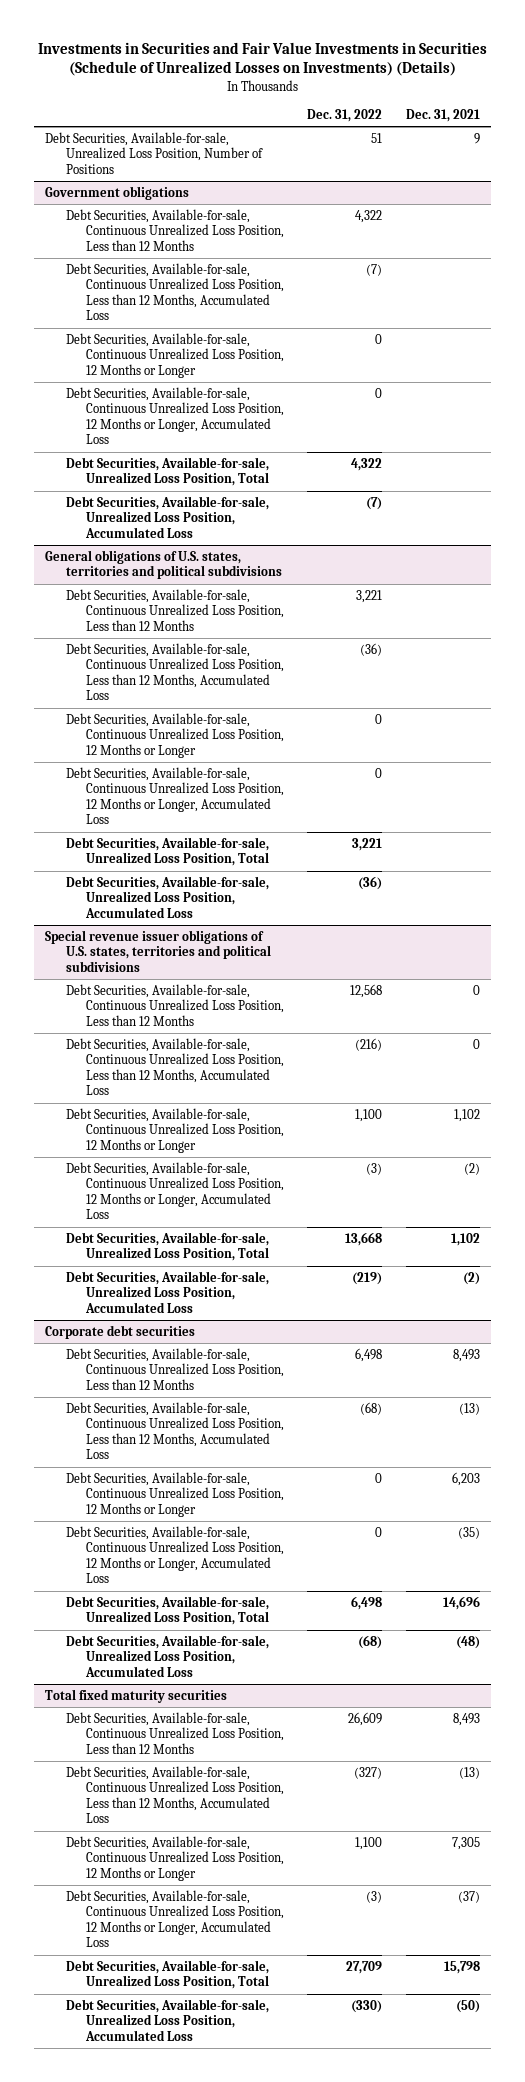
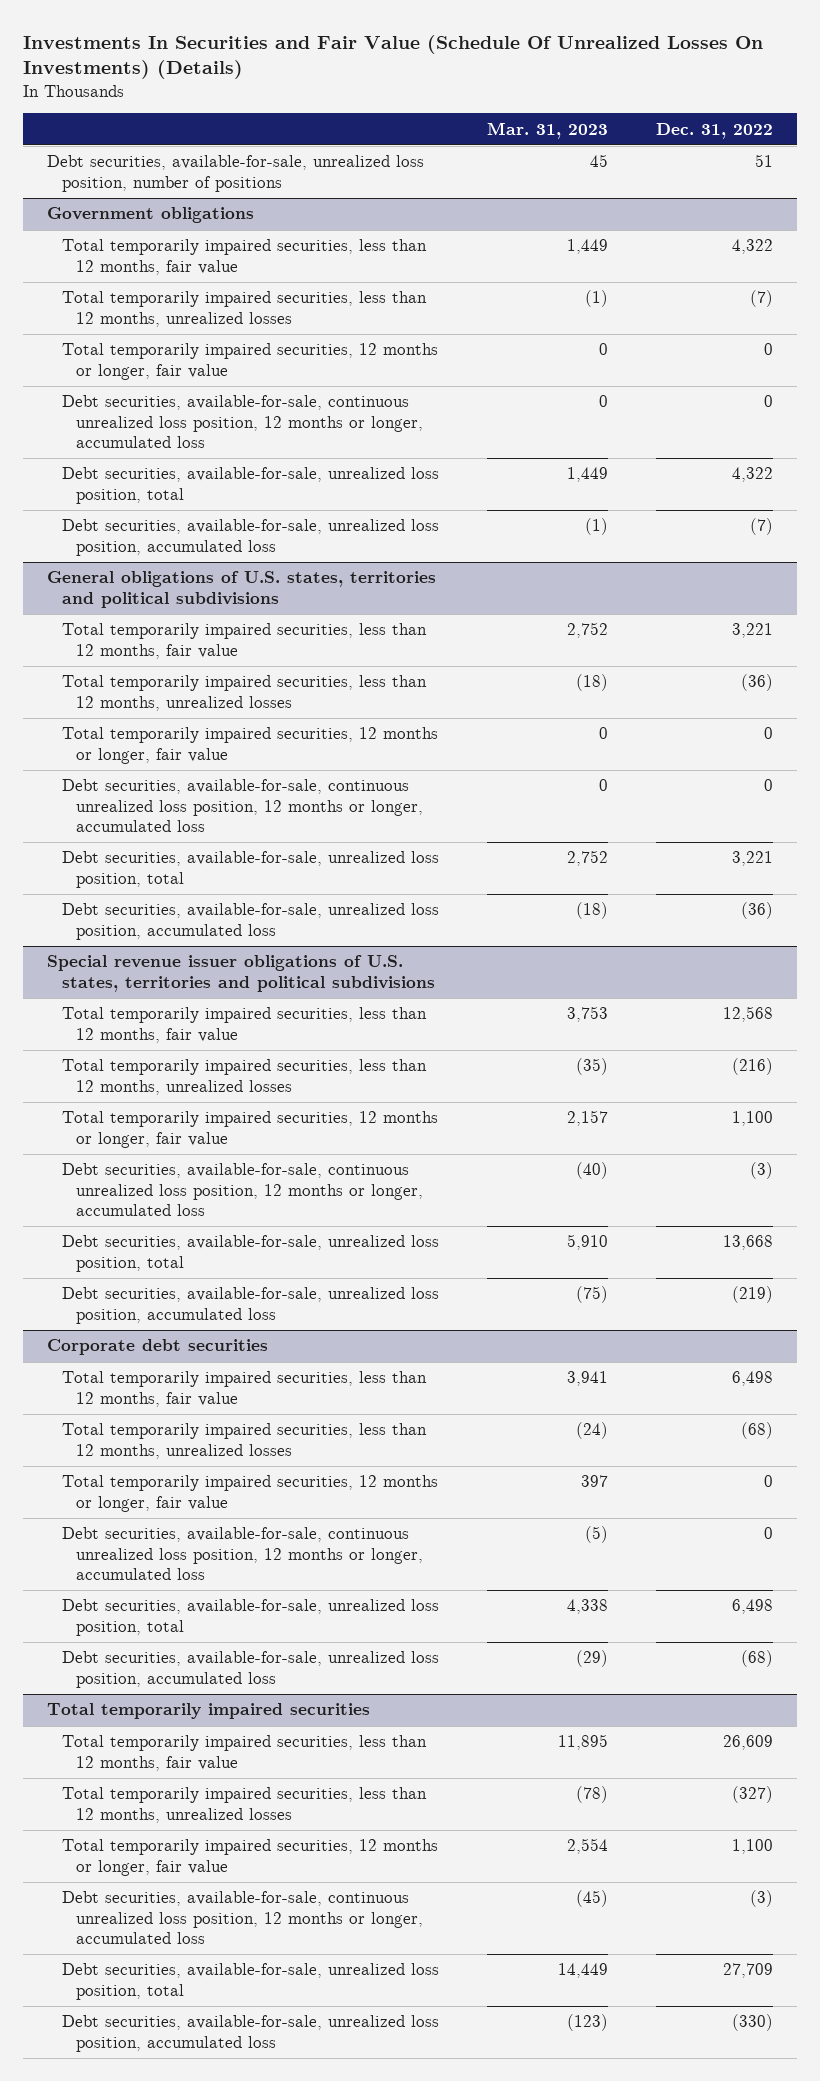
[37,41,487,77] Investments in Securities and Fair Value Investments in Securities (Schedule of Unrealized Losses on Investments) (Details) -> [23,34,764,80] Investments In Securities and Fair Value (Schedule Of Unrealized Losses On Investments) (Details)
[405,109,480,123] Dec. 31, 2021 -> none
none -> [486,121,608,139] Mar. 31, 2023
[45,131,263,174] Debt Securities, Available-for-sale, Unrealized Loss Position, Number of Positions -> [47,155,425,192] Debt securities, available-for-sale, unrealized loss position, number of positions
[65,208,284,251] Debt Securities, Available-for-sale, Continuous Unrealized Loss Position, Less than 12 Months -> [61,239,427,275] Total temporarily impaired securities, less than 12 months, fair value
[65,262,284,321] Debt Securities, Available-for-sale, Continuous Unrealized Loss Position, Less than 12 Months, Accumulated Loss -> [61,291,427,327] Total temporarily impaired securities, less than 12 months, unrealized losses
[65,332,284,378] Debt Securities, Available-for-sale, Continuous Unrealized Loss Position, 12 Months or Longer -> [61,343,438,380] Total temporarily impaired securities, 12 months or longer, fair value
[65,386,284,445] Debt Securities, Available-for-sale, Continuous Unrealized Loss Position, 12 Months or Longer, Accumulated Loss -> [61,395,424,448] Debt securities, available-for-sale, continuous unrealized loss position, 12 months or longer, accumulated loss
[65,456,269,487] Debt Securities, Available-for-sale, Unrealized Loss Position, Total -> [61,467,439,504] Debt securities, available-for-sale, unrealized loss position, total
[65,495,269,538] Debt Securities, Available-for-sale, Unrealized Loss Position, Accumulated Loss -> [61,519,439,556] Debt securities, available-for-sale, unrealized loss position, accumulated loss
[65,588,284,631] Debt Securities, Available-for-sale, Continuous Unrealized Loss Position, Less than 12 Months -> [61,623,427,659] Total temporarily impaired securities, less than 12 months, fair value
[65,642,284,701] Debt Securities, Available-for-sale, Continuous Unrealized Loss Position, Less than 12 Months, Accumulated Loss -> [61,675,427,711] Total temporarily impaired securities, less than 12 months, unrealized losses
[65,712,284,758] Debt Securities, Available-for-sale, Continuous Unrealized Loss Position, 12 Months or Longer -> [61,727,438,764] Total temporarily impaired securities, 12 months or longer, fair value
[65,766,284,825] Debt Securities, Available-for-sale, Continuous Unrealized Loss Position, 12 Months or Longer, Accumulated Loss -> [61,779,424,832] Debt securities, available-for-sale, continuous unrealized loss position, 12 months or longer, accumulated loss
[65,836,269,867] Debt Securities, Available-for-sale, Unrealized Loss Position, Total -> [61,851,439,888] Debt securities, available-for-sale, unrealized loss position, total
[65,875,269,918] Debt Securities, Available-for-sale, Unrealized Loss Position, Accumulated Loss -> [61,903,439,940] Debt securities, available-for-sale, unrealized loss position, accumulated loss
[65,983,284,1026] Debt Securities, Available-for-sale, Continuous Unrealized Loss Position, Less than 12 Months -> [61,1007,427,1043] Total temporarily impaired securities, less than 12 months, fair value
[65,1037,284,1096] Debt Securities, Available-for-sale, Continuous Unrealized Loss Position, Less than 12 Months, Accumulated Loss -> [61,1059,427,1095] Total temporarily impaired securities, less than 12 months, unrealized losses
[65,1107,284,1153] Debt Securities, Available-for-sale, Continuous Unrealized Loss Position, 12 Months or Longer -> [61,1111,438,1148] Total temporarily impaired securities, 12 months or longer, fair value
[65,1161,284,1220] Debt Securities, Available-for-sale, Continuous Unrealized Loss Position, 12 Months or Longer, Accumulated Loss -> [61,1163,424,1216] Debt securities, available-for-sale, continuous unrealized loss position, 12 months or longer, accumulated loss
[65,1231,269,1262] Debt Securities, Available-for-sale, Unrealized Loss Position, Total -> [61,1235,439,1272] Debt securities, available-for-sale, unrealized loss position, total
[65,1270,269,1313] Debt Securities, Available-for-sale, Unrealized Loss Position, Accumulated Loss -> [61,1287,439,1324] Debt securities, available-for-sale, unrealized loss position, accumulated loss
[65,1347,284,1390] Debt Securities, Available-for-sale, Continuous Unrealized Loss Position, Less than 12 Months -> [61,1371,427,1407] Total temporarily impaired securities, less than 12 months, fair value
[65,1401,284,1460] Debt Securities, Available-for-sale, Continuous Unrealized Loss Position, Less than 12 Months, Accumulated Loss -> [61,1423,427,1459] Total temporarily impaired securities, less than 12 months, unrealized losses
[65,1471,284,1517] Debt Securities, Available-for-sale, Continuous Unrealized Loss Position, 12 Months or Longer -> [61,1475,438,1512] Total temporarily impaired securities, 12 months or longer, fair value
[65,1525,284,1584] Debt Securities, Available-for-sale, Continuous Unrealized Loss Position, 12 Months or Longer, Accumulated Loss -> [61,1527,424,1580] Debt securities, available-for-sale, continuous unrealized loss position, 12 months or longer, accumulated loss
[65,1595,269,1626] Debt Securities, Available-for-sale, Unrealized Loss Position, Total -> [61,1599,439,1636] Debt securities, available-for-sale, unrealized loss position, total
[65,1634,269,1677] Debt Securities, Available-for-sale, Unrealized Loss Position, Accumulated Loss -> [61,1651,439,1688] Debt securities, available-for-sale, unrealized loss position, accumulated loss
[45,1688,228,1703] Total fixed maturity securities -> [47,1703,371,1720] Total temporarily impaired securities
[65,1711,284,1754] Debt Securities, Available-for-sale, Continuous Unrealized Loss Position, Less than 12 Months -> [61,1735,427,1771] Total temporarily impaired securities, less than 12 months, fair value
[65,1765,284,1824] Debt Securities, Available-for-sale, Continuous Unrealized Loss Position, Less than 12 Months, Accumulated Loss -> [61,1787,427,1823] Total temporarily impaired securities, less than 12 months, unrealized losses
[65,1835,284,1881] Debt Securities, Available-for-sale, Continuous Unrealized Loss Position, 12 Months or Longer -> [61,1839,438,1876] Total temporarily impaired securities, 12 months or longer, fair value
[65,1889,284,1948] Debt Securities, Available-for-sale, Continuous Unrealized Loss Position, 12 Months or Longer, Accumulated Loss -> [61,1891,424,1944] Debt securities, available-for-sale, continuous unrealized loss position, 12 months or longer, accumulated loss
[65,1959,269,1990] Debt Securities, Available-for-sale, Unrealized Loss Position, Total -> [61,1963,439,2000] Debt securities, available-for-sale, unrealized loss position, total
[65,1998,269,2041] Debt Securities, Available-for-sale, Unrealized Loss Position, Accumulated Loss -> [61,2015,439,2052] Debt securities, available-for-sale, unrealized loss position, accumulated loss

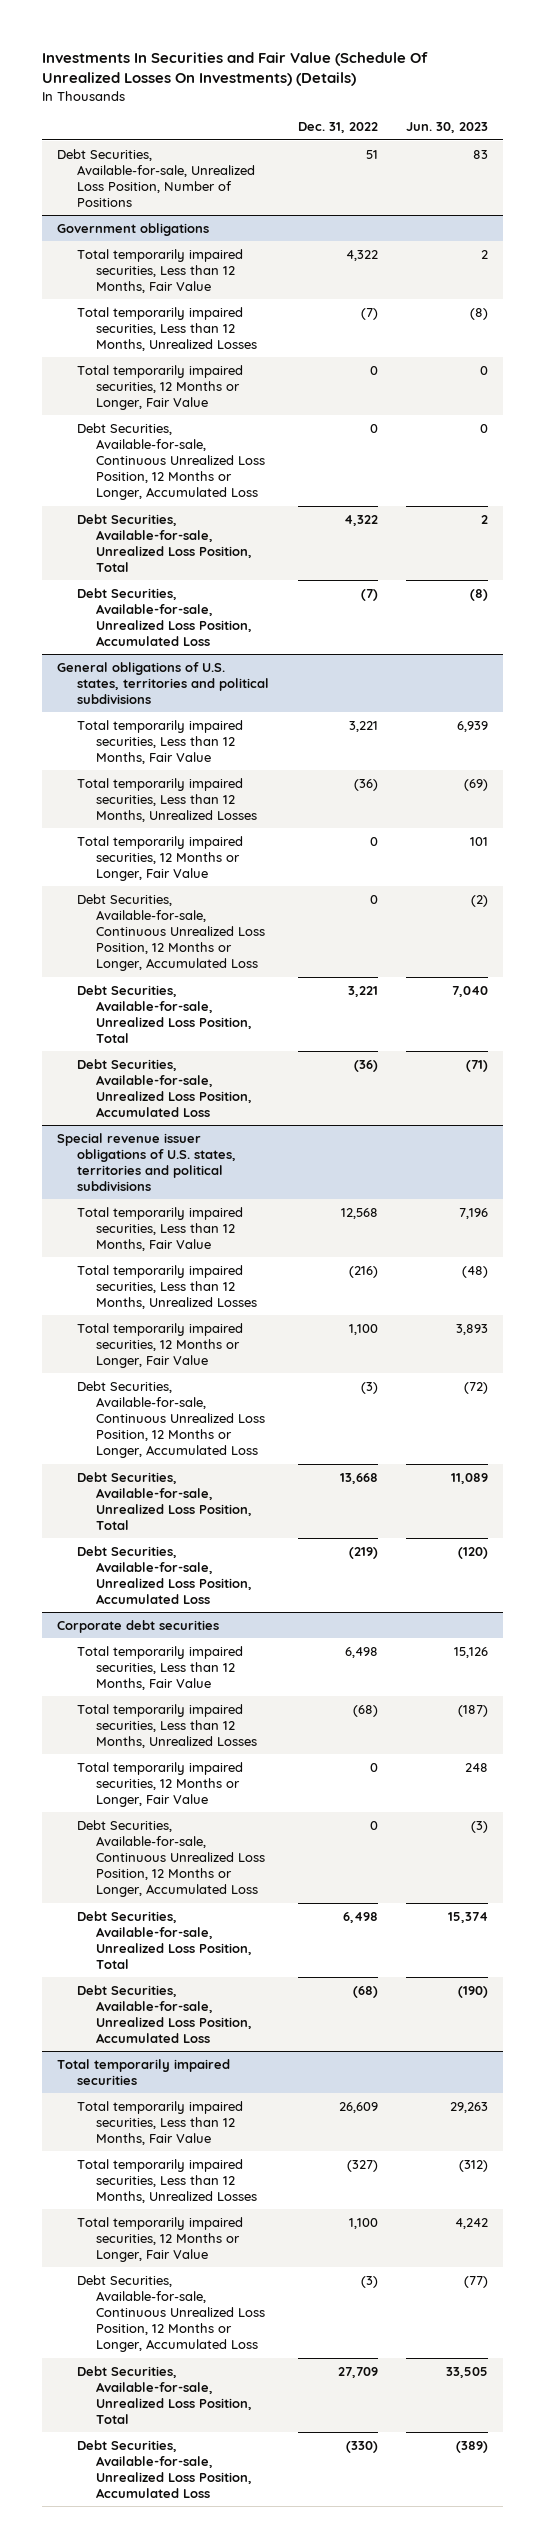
[486,121,608,139] Mar. 31, 2023 -> none
none -> [406,122,489,134] Jun. 30, 2023
[47,155,425,192] Debt securities, available-for-sale, unrealized loss position, number of positions -> [56,148,255,208] Debt Securities, Available-for-sale, Unrealized Loss Position, Number of Positions
[61,239,427,275] Total temporarily impaired securities, less than 12 months, fair value -> [76,248,243,293] Total temporarily impaired securities, Less than 12 Months, Fair Value
[61,291,427,327] Total temporarily impaired securities, less than 12 months, unrealized losses -> [76,306,258,351] Total temporarily impaired securities, Less than 12 Months, Unrealized Losses
[61,343,438,380] Total temporarily impaired securities, 12 months or longer, fair value -> [76,364,243,410] Total temporarily impaired securities, 12 Months or Longer, Fair Value
[61,395,424,448] Debt securities, available-for-sale, continuous unrealized loss position, 12 months or longer, accumulated loss -> [76,422,266,501] Debt Securities, Available-for-sale, Continuous Unrealized Loss Position, 12 Months or Longer, Accumulated Loss
[61,467,439,504] Debt securities, available-for-sale, unrealized loss position, total -> [76,513,253,573] Debt Securities, Available-for-sale, Unrealized Loss Position, Total
[61,519,439,556] Debt securities, available-for-sale, unrealized loss position, accumulated loss -> [76,587,253,647] Debt Securities, Available-for-sale, Unrealized Loss Position, Accumulated Loss
[61,623,427,659] Total temporarily impaired securities, less than 12 months, fair value -> [76,719,243,764] Total temporarily impaired securities, Less than 12 Months, Fair Value
[61,675,427,711] Total temporarily impaired securities, less than 12 months, unrealized losses -> [76,777,258,822] Total temporarily impaired securities, Less than 12 Months, Unrealized Losses
[61,727,438,764] Total temporarily impaired securities, 12 months or longer, fair value -> [76,835,243,881] Total temporarily impaired securities, 12 Months or Longer, Fair Value
[61,779,424,832] Debt securities, available-for-sale, continuous unrealized loss position, 12 months or longer, accumulated loss -> [76,893,266,972] Debt Securities, Available-for-sale, Continuous Unrealized Loss Position, 12 Months or Longer, Accumulated Loss
[61,851,439,888] Debt securities, available-for-sale, unrealized loss position, total -> [76,984,253,1044] Debt Securities, Available-for-sale, Unrealized Loss Position, Total
[61,903,439,940] Debt securities, available-for-sale, unrealized loss position, accumulated loss -> [76,1058,253,1118] Debt Securities, Available-for-sale, Unrealized Loss Position, Accumulated Loss
[61,1007,427,1043] Total temporarily impaired securities, less than 12 months, fair value -> [76,1206,243,1251] Total temporarily impaired securities, Less than 12 Months, Fair Value
[61,1059,427,1095] Total temporarily impaired securities, less than 12 months, unrealized losses -> [76,1264,258,1309] Total temporarily impaired securities, Less than 12 Months, Unrealized Losses
[61,1111,438,1148] Total temporarily impaired securities, 12 months or longer, fair value -> [76,1322,243,1368] Total temporarily impaired securities, 12 Months or Longer, Fair Value
[61,1163,424,1216] Debt securities, available-for-sale, continuous unrealized loss position, 12 months or longer, accumulated loss -> [76,1380,266,1459] Debt Securities, Available-for-sale, Continuous Unrealized Loss Position, 12 Months or Longer, Accumulated Loss
[61,1235,439,1272] Debt securities, available-for-sale, unrealized loss position, total -> [76,1471,253,1531] Debt Securities, Available-for-sale, Unrealized Loss Position, Total
[61,1287,439,1324] Debt securities, available-for-sale, unrealized loss position, accumulated loss -> [76,1545,253,1605] Debt Securities, Available-for-sale, Unrealized Loss Position, Accumulated Loss
[61,1371,427,1407] Total temporarily impaired securities, less than 12 months, fair value -> [76,1645,243,1690] Total temporarily impaired securities, Less than 12 Months, Fair Value
[61,1423,427,1459] Total temporarily impaired securities, less than 12 months, unrealized losses -> [76,1703,258,1748] Total temporarily impaired securities, Less than 12 Months, Unrealized Losses
[61,1475,438,1512] Total temporarily impaired securities, 12 months or longer, fair value -> [76,1761,243,1807] Total temporarily impaired securities, 12 Months or Longer, Fair Value
[61,1527,424,1580] Debt securities, available-for-sale, continuous unrealized loss position, 12 months or longer, accumulated loss -> [76,1819,266,1898] Debt Securities, Available-for-sale, Continuous Unrealized Loss Position, 12 Months or Longer, Accumulated Loss
[61,1599,439,1636] Debt securities, available-for-sale, unrealized loss position, total -> [76,1910,253,1970] Debt Securities, Available-for-sale, Unrealized Loss Position, Total
[61,1651,439,1688] Debt securities, available-for-sale, unrealized loss position, accumulated loss -> [76,1984,253,2044] Debt Securities, Available-for-sale, Unrealized Loss Position, Accumulated Loss
[61,1735,427,1771] Total temporarily impaired securities, less than 12 months, fair value -> [76,2100,243,2145] Total temporarily impaired securities, Less than 12 Months, Fair Value
[61,1787,427,1823] Total temporarily impaired securities, less than 12 months, unrealized losses -> [76,2158,258,2203] Total temporarily impaired securities, Less than 12 Months, Unrealized Losses
[61,1839,438,1876] Total temporarily impaired securities, 12 months or longer, fair value -> [76,2216,243,2262] Total temporarily impaired securities, 12 Months or Longer, Fair Value
[61,1891,424,1944] Debt securities, available-for-sale, continuous unrealized loss position, 12 months or longer, accumulated loss -> [76,2274,266,2353] Debt Securities, Available-for-sale, Continuous Unrealized Loss Position, 12 Months or Longer, Accumulated Loss
[61,1963,439,2000] Debt securities, available-for-sale, unrealized loss position, total -> [76,2365,253,2425] Debt Securities, Available-for-sale, Unrealized Loss Position, Total
[61,2015,439,2052] Debt securities, available-for-sale, unrealized loss position, accumulated loss -> [76,2439,253,2499] Debt Securities, Available-for-sale, Unrealized Loss Position, Accumulated Loss

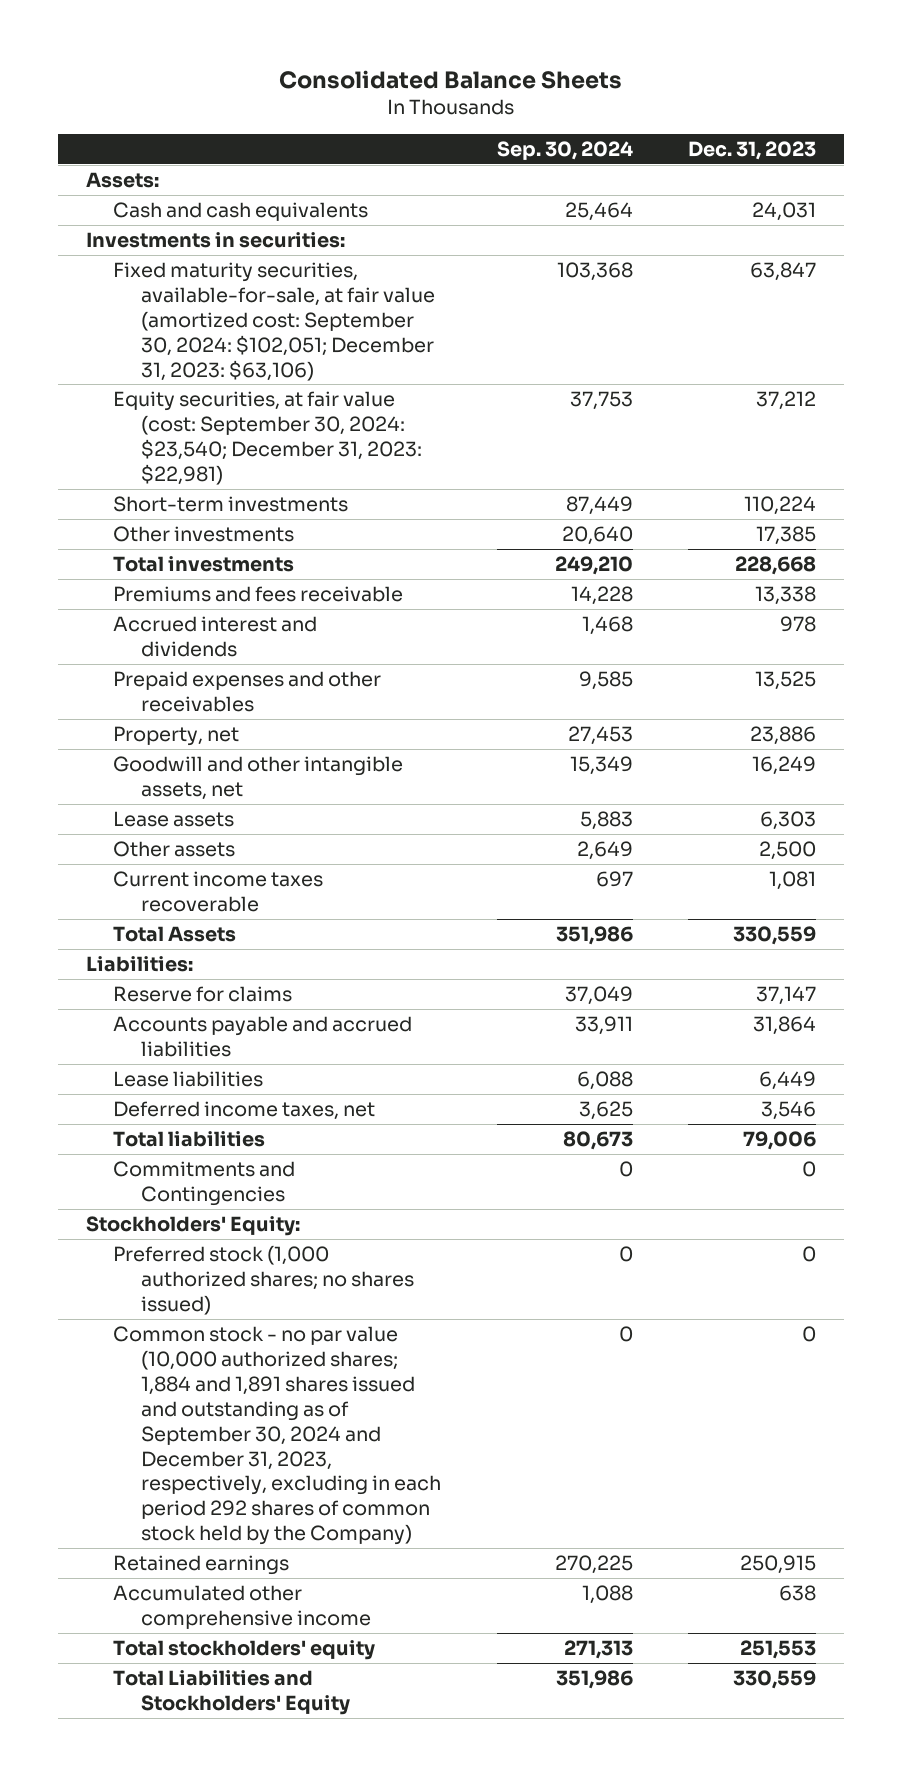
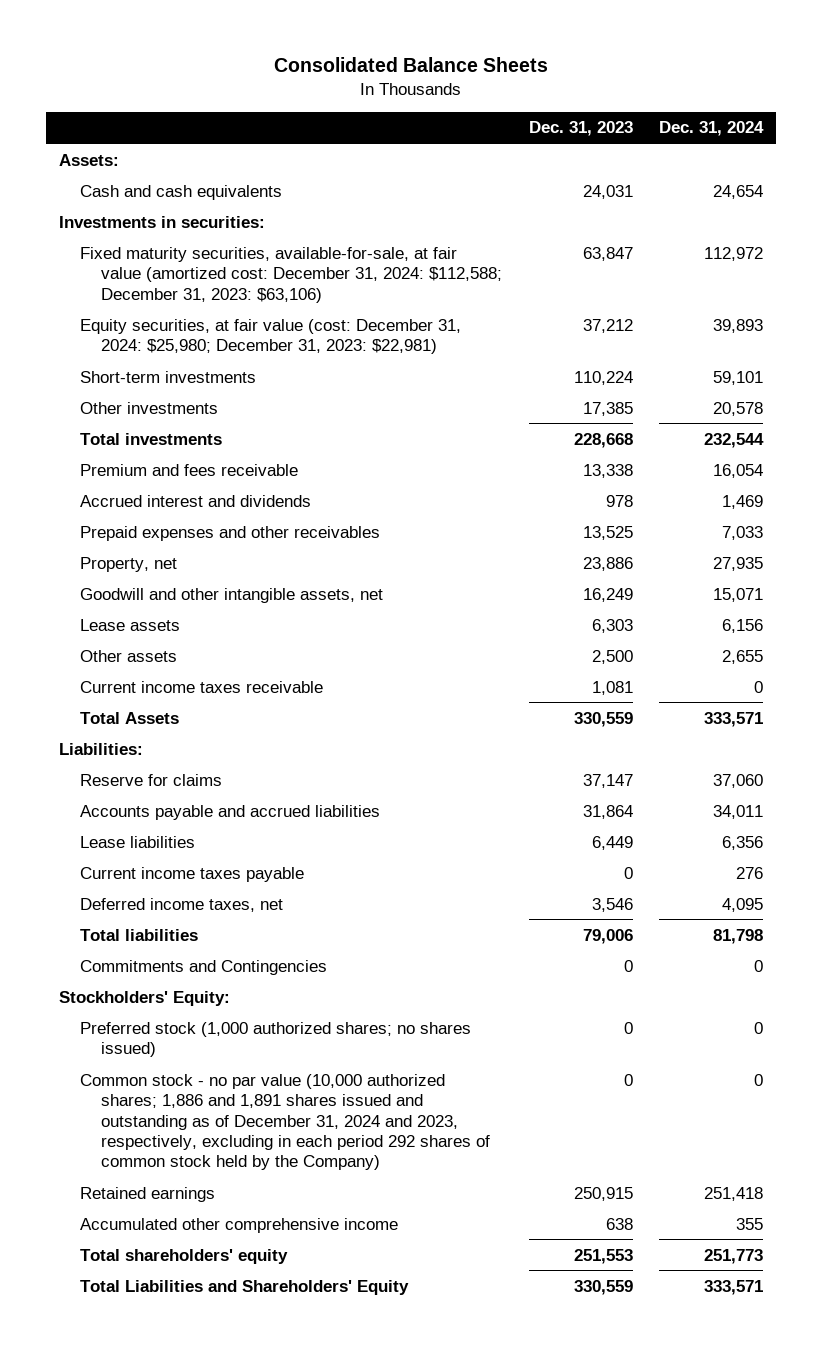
[496,140,633,160] Sep. 30, 2024 -> none
none -> [659,121,765,137] Dec. 31, 2024
[113,261,435,381] Fixed maturity securities, available-for-sale, at fair value (amortized cost: September 30, 2024: $102,051; December 31, 2023: $63,106) -> [80,246,503,303] Fixed maturity securities, available-for-sale, at fair value (amortized cost: December 31, 2024: $112,588; December 31, 2023: $63,106)
[113,390,422,485] Equity securities, at fair value (cost: September 30, 2024: $23,540; December 31, 2023: $22,981) -> [80,318,462,355] Equity securities, at fair value (cost: December 31, 2024: $25,980; December 31, 2023: $22,981)
[113,585,404,602] Premiums and fees receivable -> [80,463,299,476] Premium and fees receivable
[113,870,324,912] Current income taxes recoverable -> [80,680,324,693] Current income taxes receivable
none -> [80,866,305,882] Current income taxes payable
[113,1325,441,1546] Common stock - no par value (10,000 authorized shares; 1,884 and 1,891 shares issued and outstanding as of September 30, 2024 and December 31, 2023, respectively, excluding in each period 292 shares of common stock held by the Company) -> [80,1073,491,1171] Common stock - no par value (10,000 authorized shares; 1,886 and 1,891 shares issued and outstanding as of December 31, 2024 and 2023, respectively, excluding in each period 292 shares of common stock held by the Company)
[113,1639,376,1660] Total stockholders' equity -> [80,1248,289,1264] Total shareholders' equity
[113,1669,350,1715] Total Liabilities and Stockholders' Equity -> [80,1279,410,1295] Total Liabilities and Shareholders' Equity

